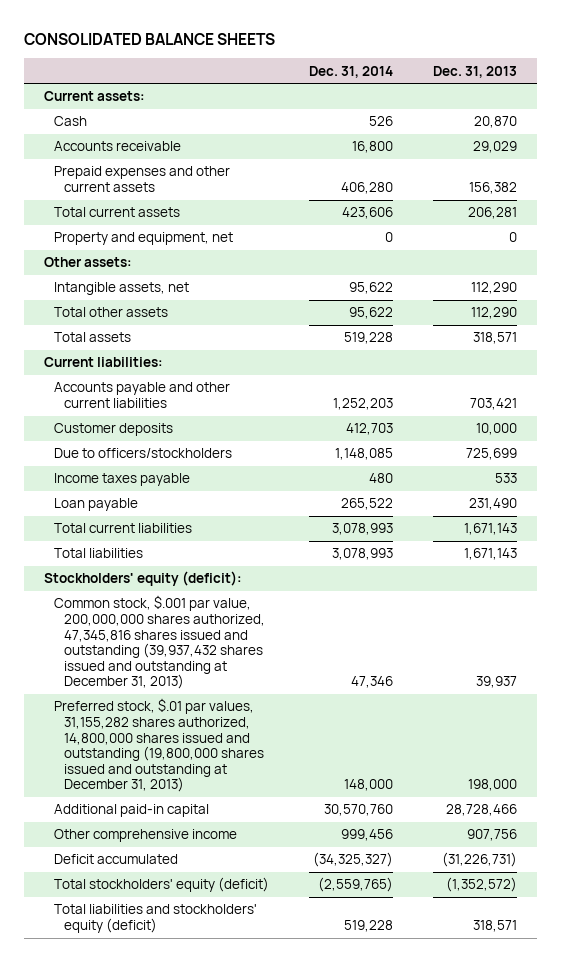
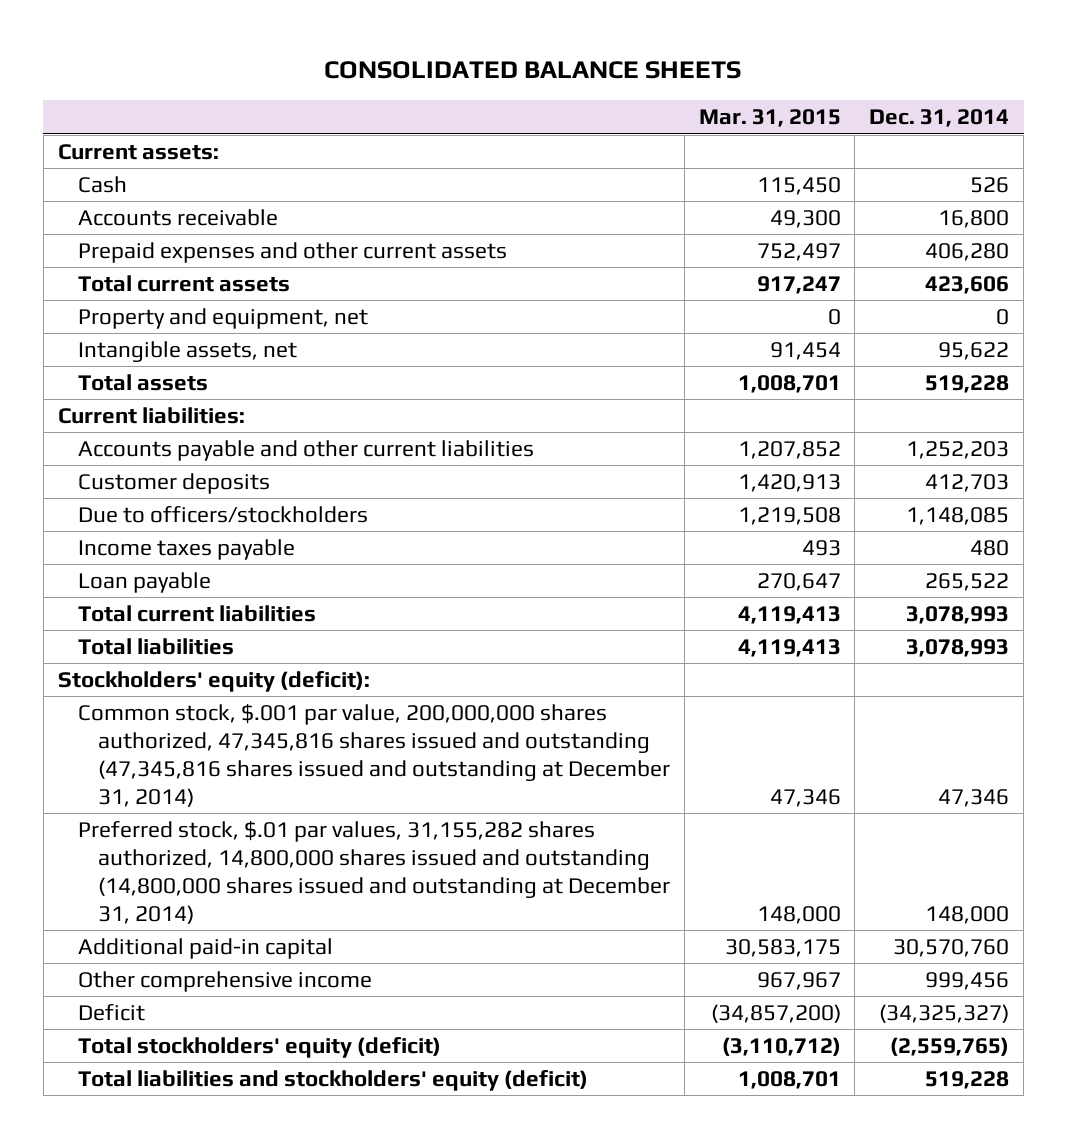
[432,65,517,78] Dec. 31, 2013 -> none
none -> [698,109,841,128] Mar. 31, 2015
[44,257,133,268] Other assets: -> none
[53,307,168,318] Total other assets -> none
[53,595,265,690] Common stock, $.001 par value, 200,000,000 shares authorized, 47,345,816 shares issued and outstanding (39,937,432 shares issued and outstanding at December 31, 2013) -> [77,703,670,807] Common stock, $.001 par value, 200,000,000 shares authorized, 47,345,816 shares issued and outstanding (47,345,816 shares issued and outstanding at December 31, 2014)
[53,698,264,793] Preferred stock, $.01 par values, 31,155,282 shares authorized, 14,800,000 shares issued and outstanding (19,800,000 shares issued and outstanding at December 31, 2013) -> [77,820,670,924] Preferred stock, $.01 par values, 31,155,282 shares authorized, 14,800,000 shares issued and outstanding (14,800,000 shares issued and outstanding at December 31, 2014)
[53,854,178,865] Deficit accumulated -> [77,1003,145,1021] Deficit

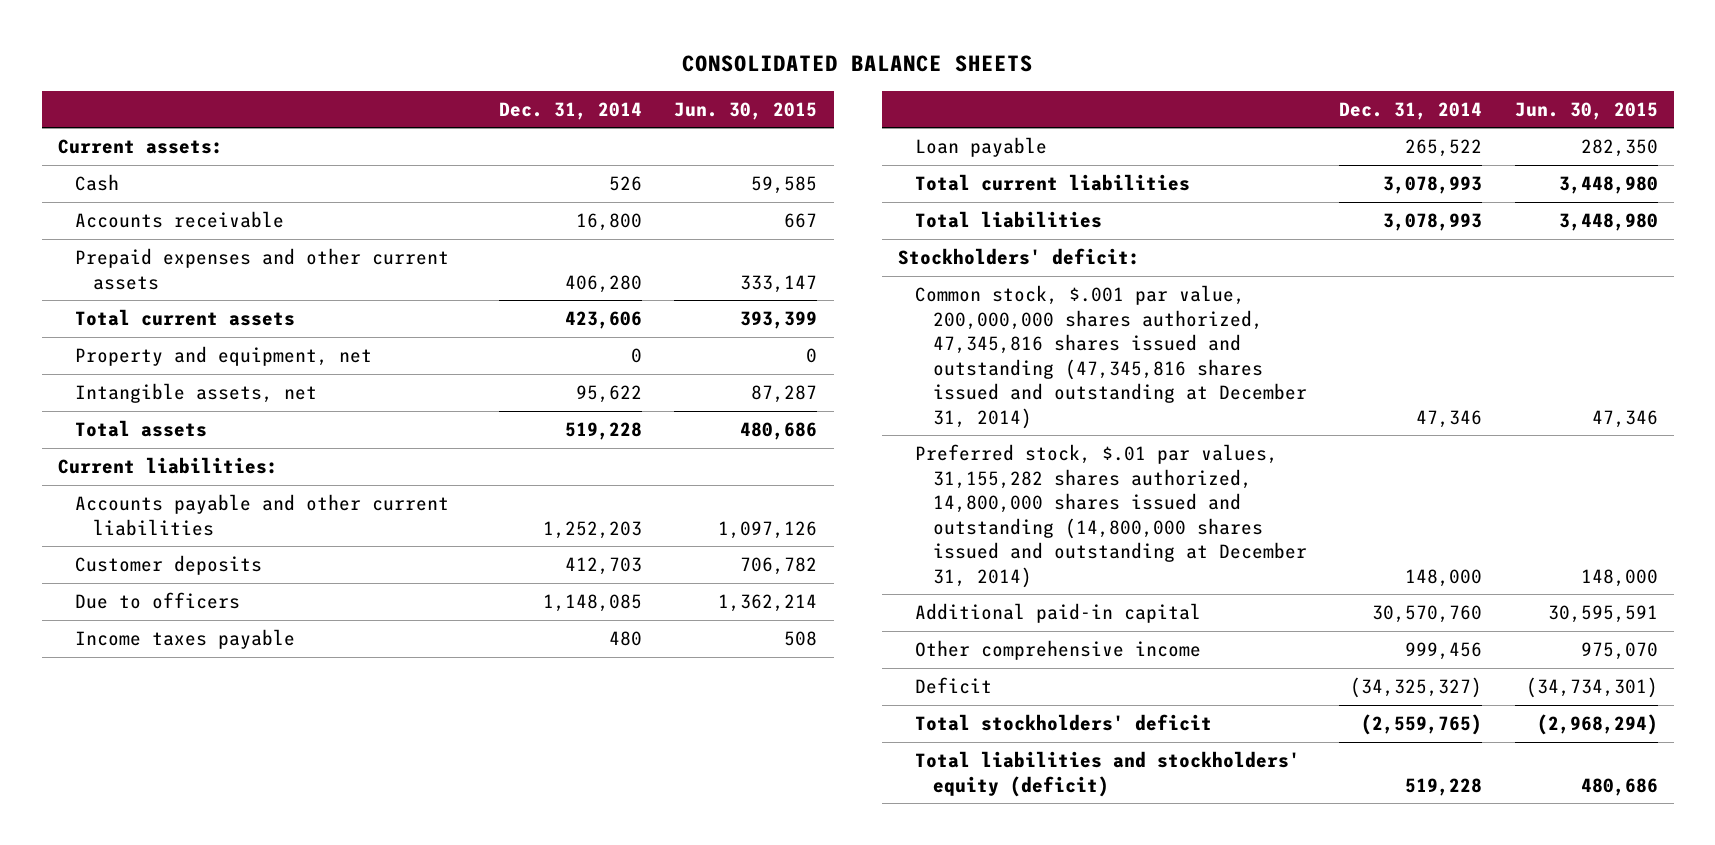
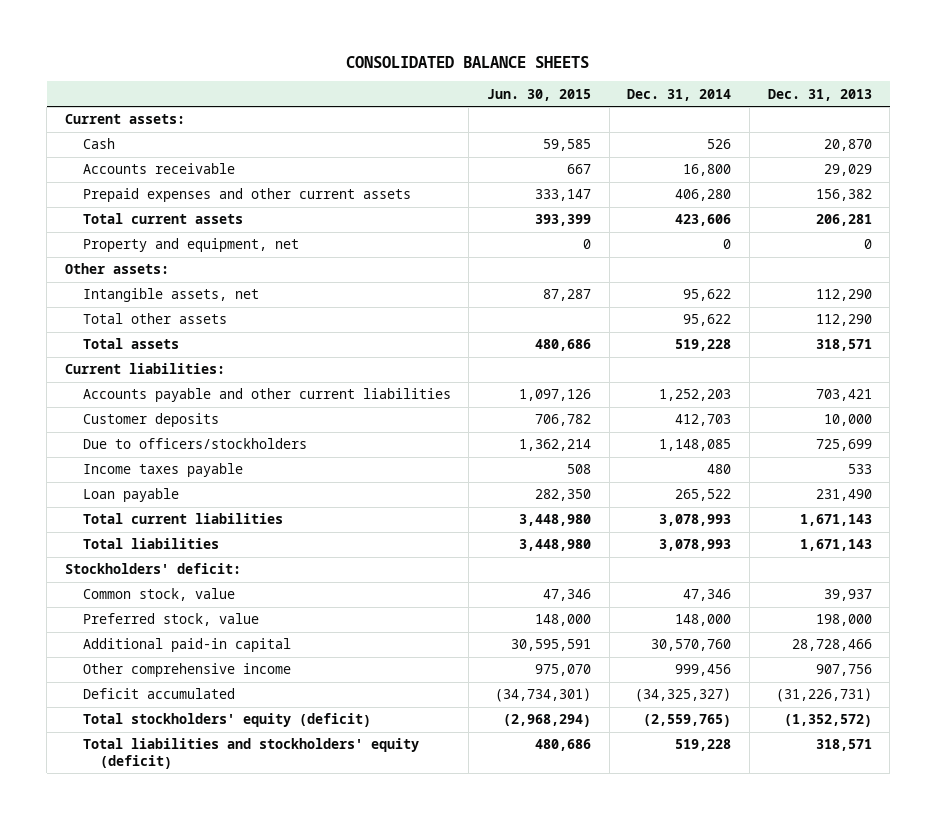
none -> [767,88,872,101] Dec. 31, 2013
none -> [65,263,170,275] Other assets:
none -> [82,313,227,325] Total other assets
[75,592,241,610] Due to officers -> [82,438,307,450] Due to officers/stockholders
[915,285,1307,429] Common stock, $.001 par value, 200,000,000 shares authorized, 47,345,816 shares issued and outstanding (47,345,816 shares issued and outstanding at December 31, 2014) -> [82,588,235,602] Common stock, value
[915,444,1307,588] Preferred stock, $.01 par values, 31,155,282 shares authorized, 14,800,000 shares issued and outstanding (14,800,000 shares issued and outstanding at December 31, 2014) -> [82,613,259,627] Preferred stock, value
[915,677,993,695] Deficit -> [82,688,235,700] Deficit accumulated
[915,714,1213,732] Total stockholders' deficit -> [82,713,371,728] Total stockholders' equity (deficit)

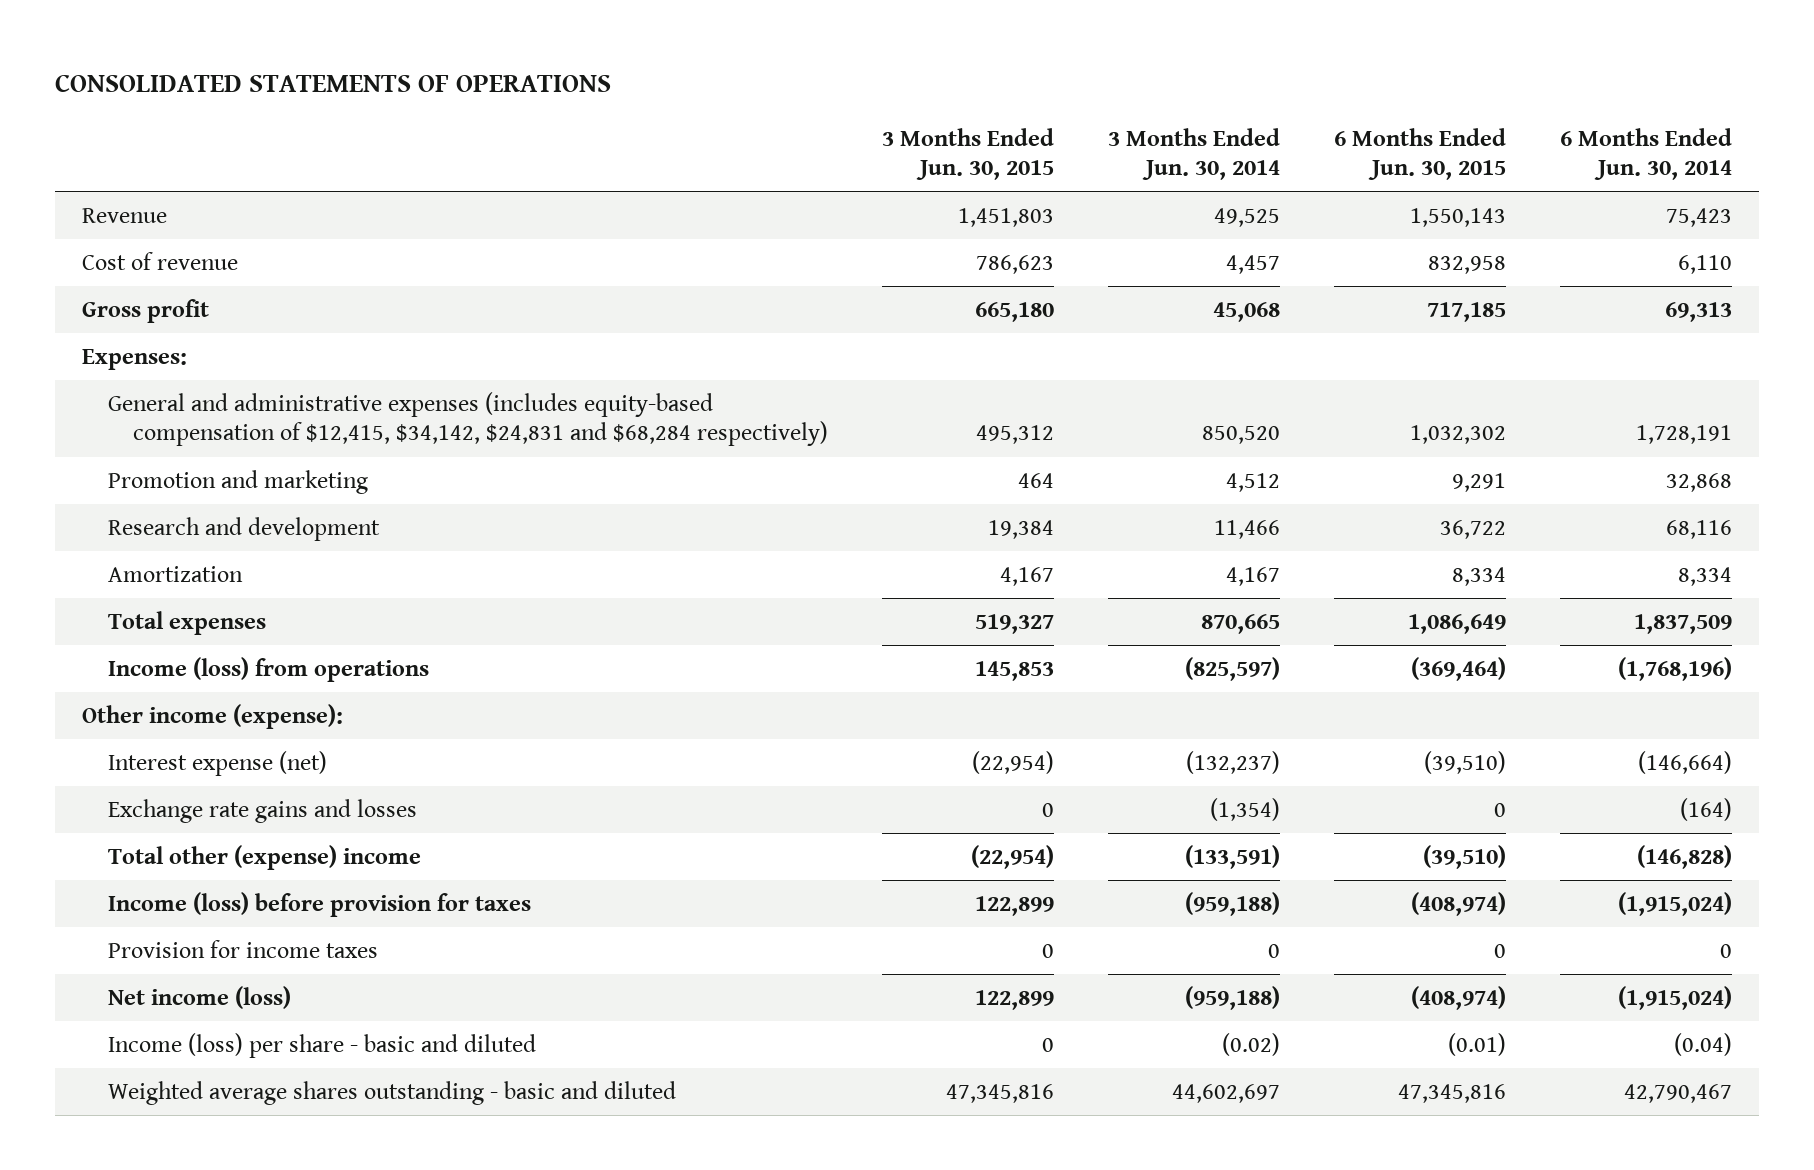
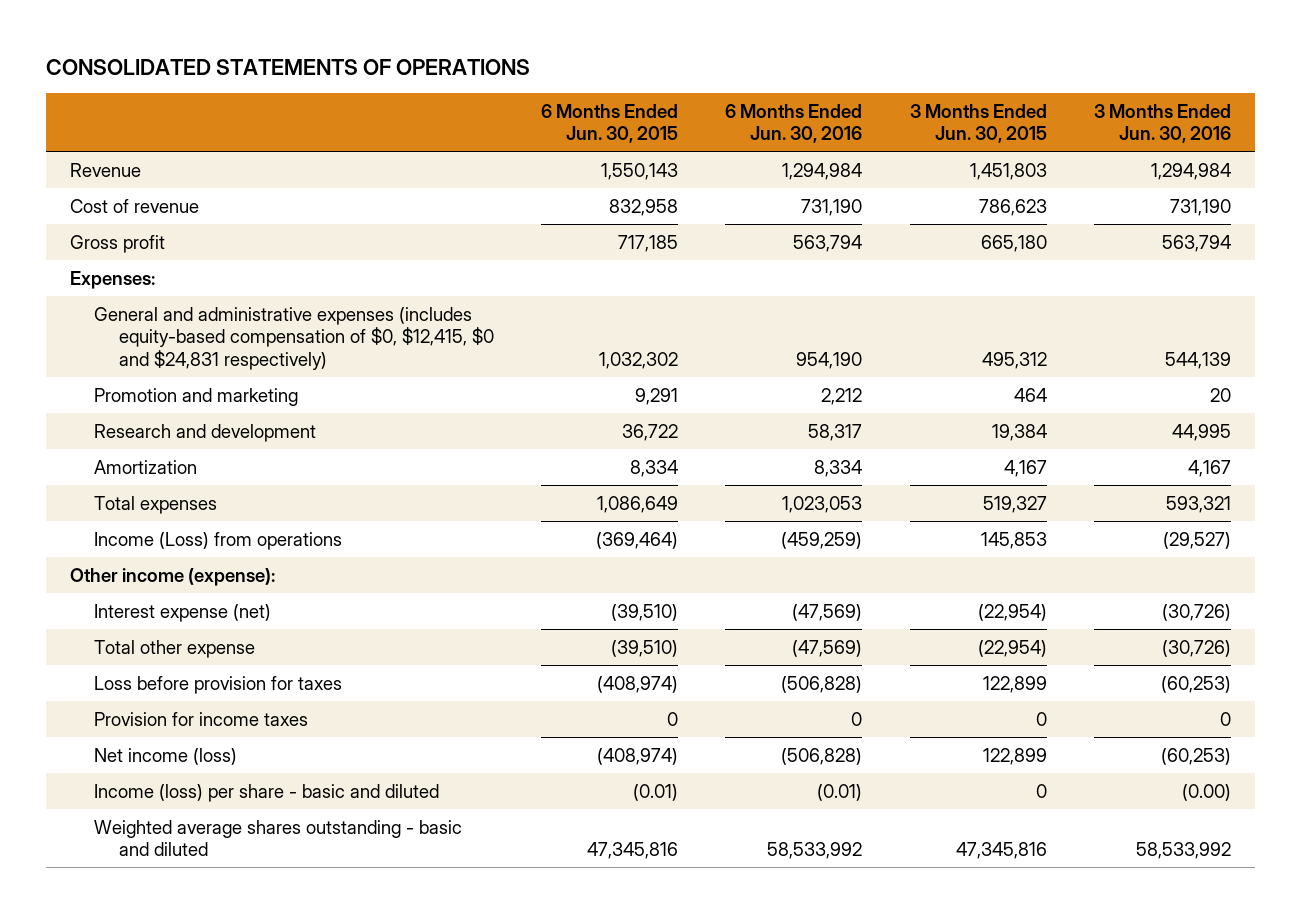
[1107,127,1280,180] 3 Months Ended Jun. 30, 2014 -> none
[1559,127,1732,180] 6 Months Ended Jun. 30, 2014 -> none
none -> [725,103,863,144] 6 Months Ended Jun. 30, 2016
none -> [1094,103,1232,144] 3 Months Ended Jun. 30, 2016
[107,391,828,447] General and administrative expenses (includes equity-based compensation of $12,415, $34,142, $24,831 and $68,284 respectively) -> [94,306,494,370] General and administrative expenses (includes equity-based compensation of $0, $12,415, $0 and $24,831 respectively)
[107,656,429,682] Income (loss) from operations -> [94,531,343,550] Income (Loss) from operations
[107,798,417,823] Exchange rate gains and losses -> none
[107,844,421,870] Total other (expense) income -> [94,639,256,658] Total other expense
[107,891,531,917] Income (loss) before provision for taxes -> [94,675,343,694] Loss before provision for taxes

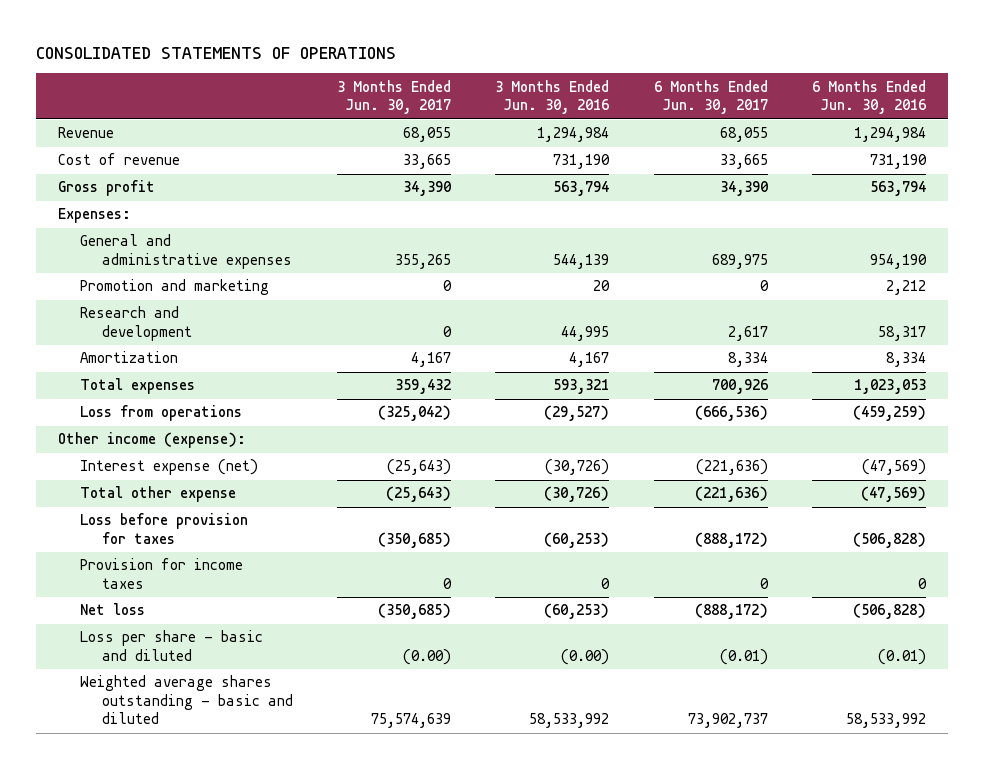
[540,103,678,144] 6 Months Ended Jun. 30, 2015 -> none
[909,103,1047,144] 3 Months Ended Jun. 30, 2015 -> none
none -> [337,79,452,115] 3 Months Ended Jun. 30, 2017
none -> [653,79,768,115] 6 Months Ended Jun. 30, 2017
[94,306,494,370] General and administrative expenses (includes equity-based compensation of $0, $12,415, $0 and $24,831 respectively) -> [80,234,293,269] General and administrative expenses
[94,531,343,550] Income (Loss) from operations -> [80,405,243,422] Loss from operations
[94,747,238,765] Net income (loss) -> [80,603,146,616] Net loss
[94,783,440,802] Income (loss) per share - basic and diluted -> [80,630,264,661] Loss per share - basic and diluted

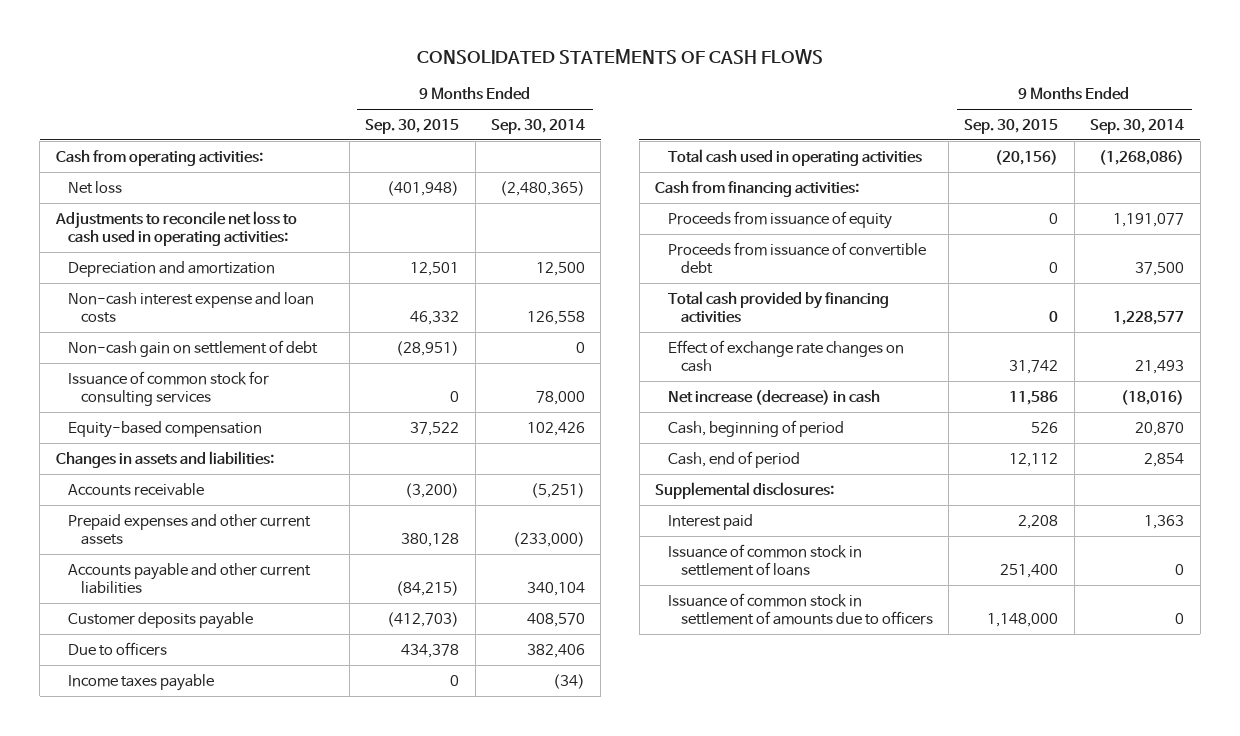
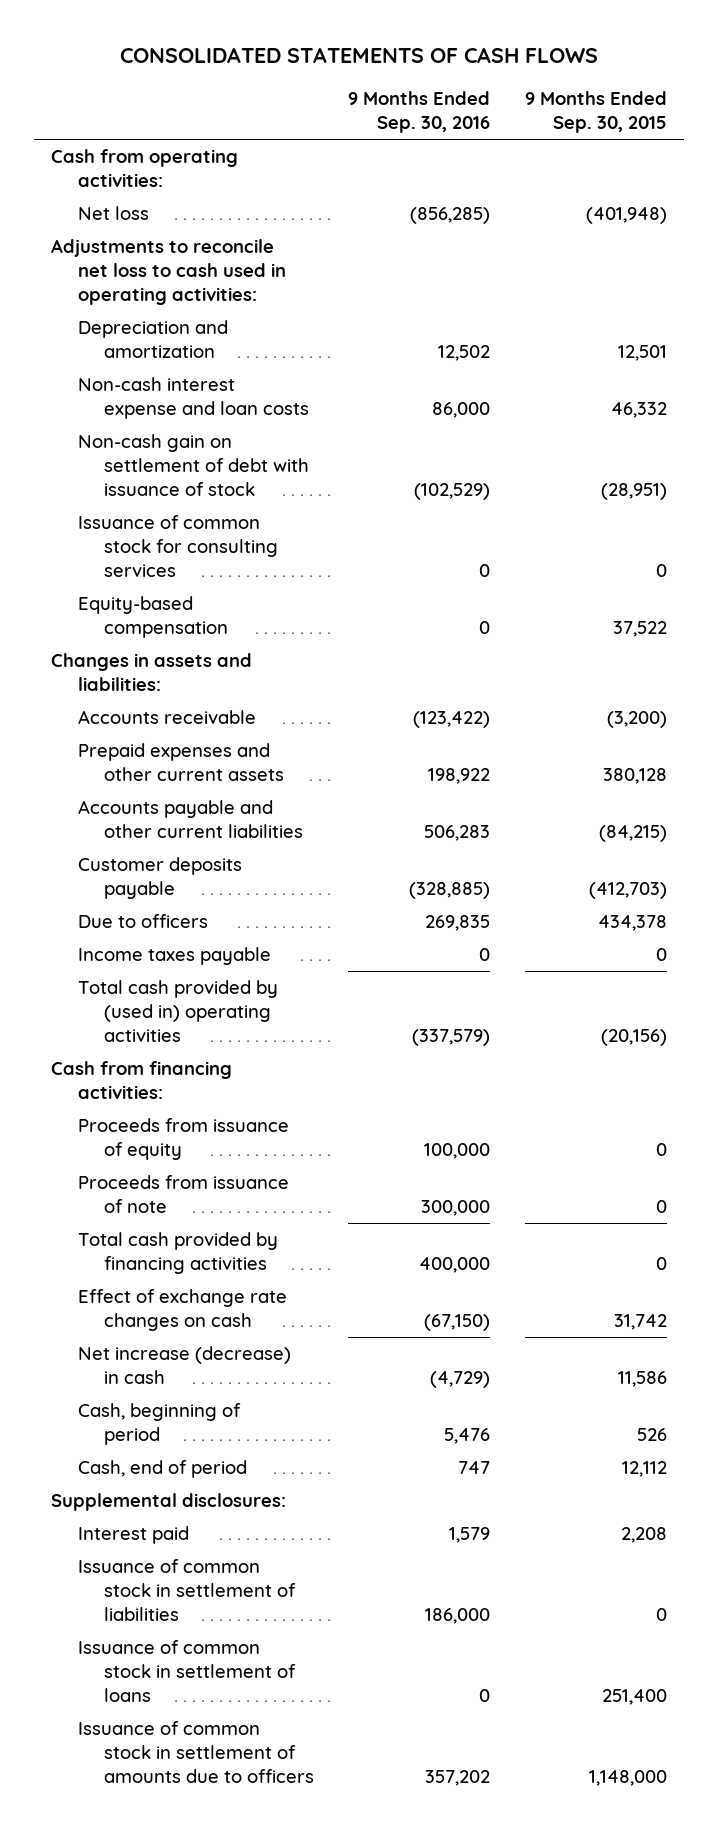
[491,118,586,134] Sep. 30, 2014 -> none
none -> [348,91,491,134] 9 Months Ended Sep. 30, 2016
[68,339,319,357] Non-cash gain on settlement of debt -> [77,434,310,497] Non-cash gain on settlement of debt with issuance of stock
[667,148,922,166] Total cash used in operating activities -> [77,980,278,1043] Total cash provided by (used in) operating activities
[667,241,926,275] Proceeds from issuance of convertible debt -> [77,1175,289,1214] Proceeds from issuance of note
none -> [77,1559,297,1622] Issuance of common stock in settlement of liabilities

